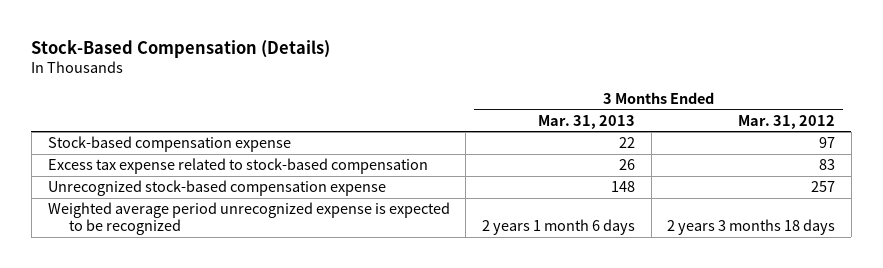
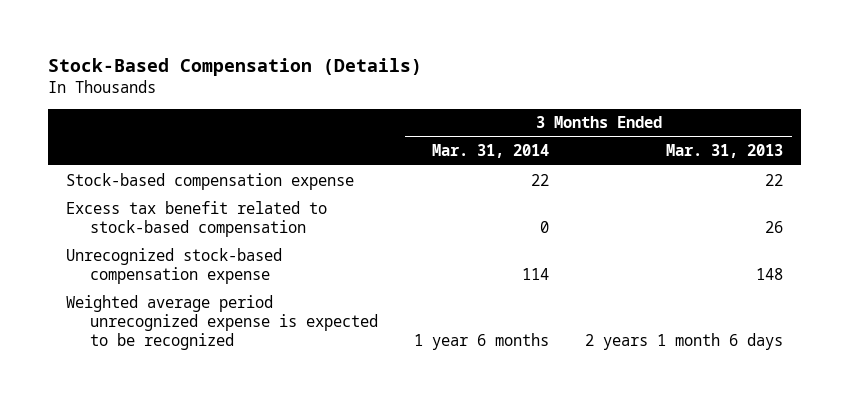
[738,114,836,129] Mar. 31, 2012 -> none
none -> [432,144,550,159] Mar. 31, 2014
[47,158,428,175] Excess tax expense related to stock-based compensation -> [66,200,328,237] Excess tax benefit related to stock-based compensation

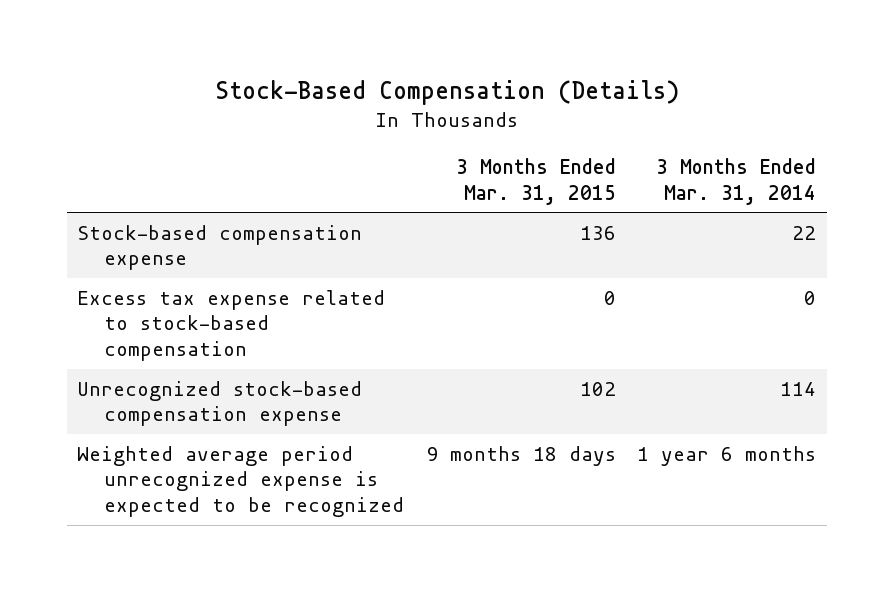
[666,144,784,159] Mar. 31, 2013 -> none
none -> [455,158,616,205] 3 Months Ended Mar. 31, 2015
[66,200,328,237] Excess tax benefit related to stock-based compensation -> [77,289,386,362] Excess tax expense related to stock-based compensation

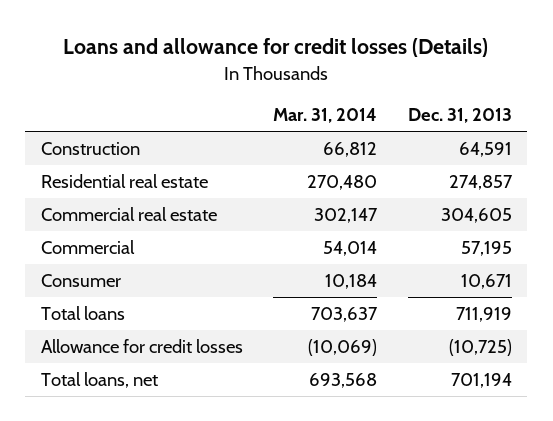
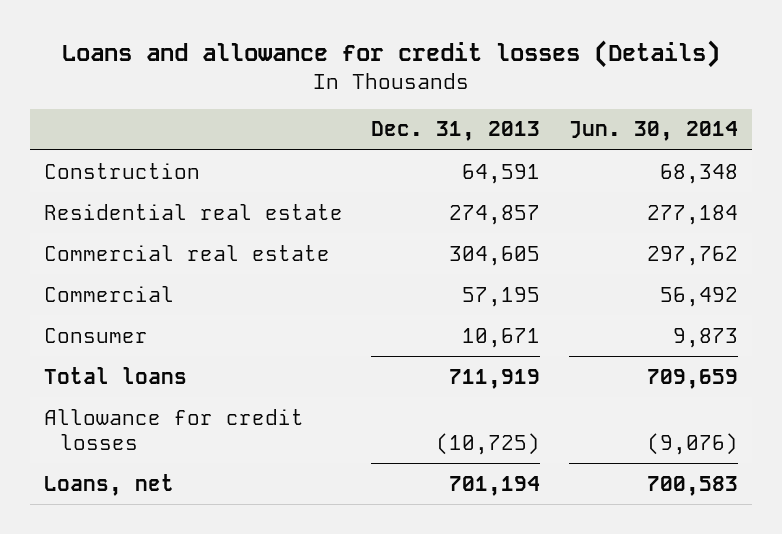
[273,108,378,124] Mar. 31, 2014 -> none
none -> [568,121,738,142] Jun. 30, 2014
[40,372,158,389] Total loans, net -> [43,473,174,496] Loans, net

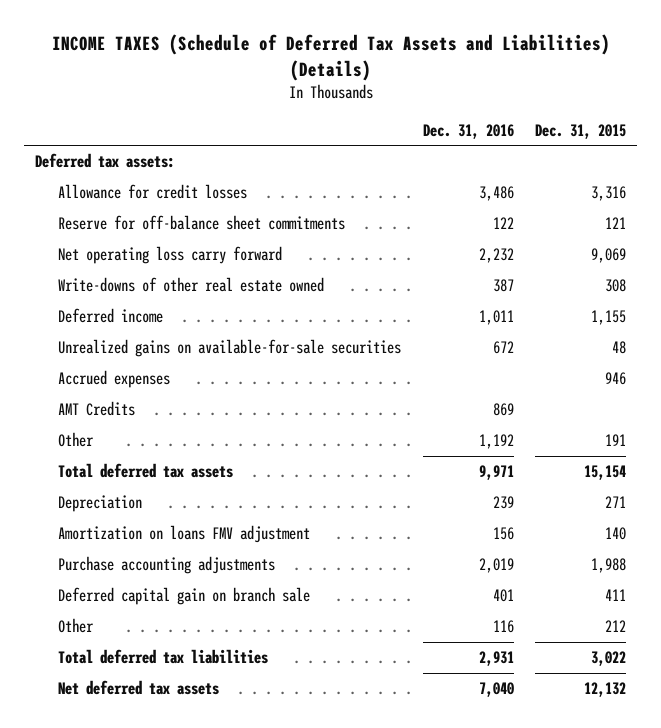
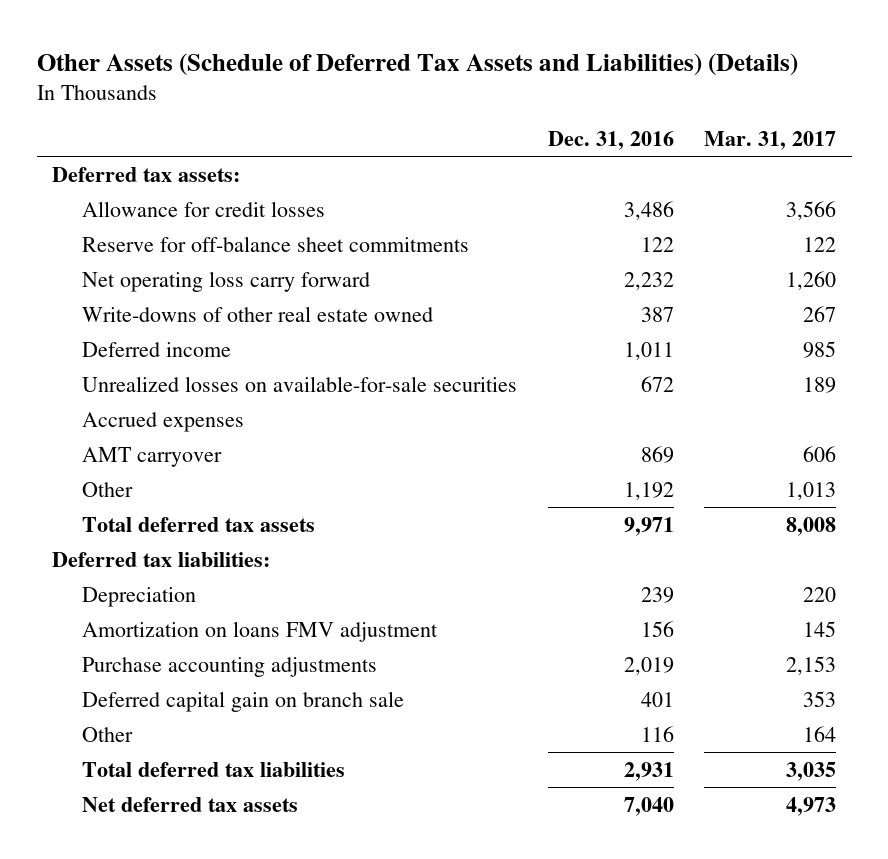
[51,34,610,81] INCOME TAXES (Schedule of Deferred Tax Assets and Liabilities) (Details) -> [36,52,798,76] Other Assets (Schedule of Deferred Tax Assets and Liabilities) (Details)
[535,123,627,139] Dec. 31, 2015 -> none
none -> [704,131,837,151] Mar. 31, 2017
[58,339,402,358] Unrealized gains on available-for-sale securities -> [81,375,517,392] Unrealized losses on available-for-sale securities
[58,401,136,417] AMT Credits -> [81,446,222,467] AMT carryover
none -> [52,551,271,567] Deferred tax liabilities:

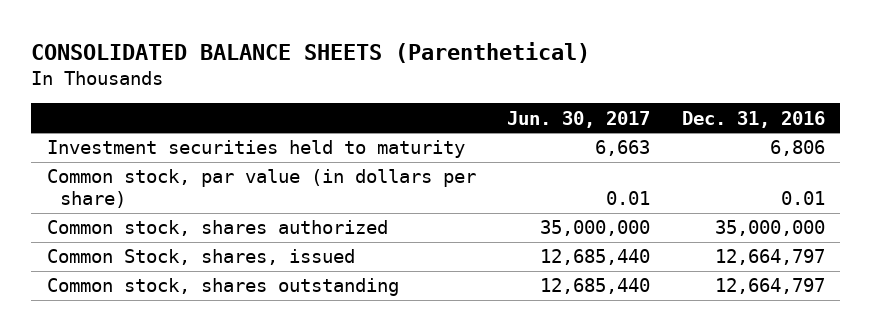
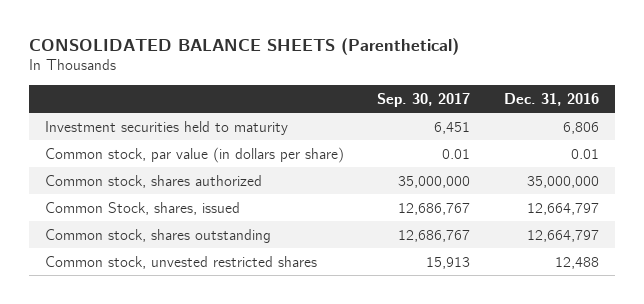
[507,110,651,128] Jun. 30, 2017 -> none
none -> [377,92,471,107] Sep. 30, 2017
none -> [45,255,318,269] Common stock, unvested restricted shares

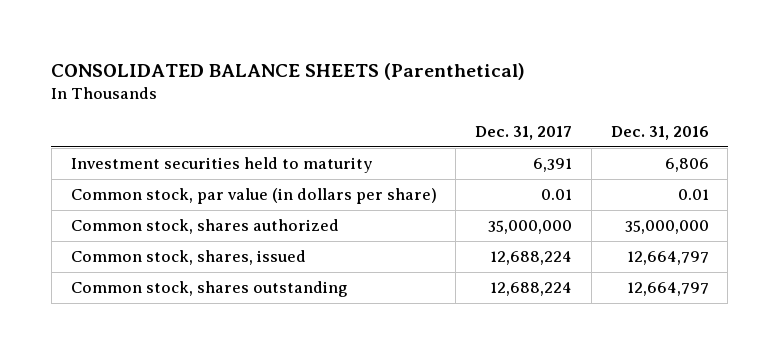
[377,92,471,107] Sep. 30, 2017 -> none
none -> [475,125,573,140] Dec. 31, 2017
[45,201,241,215] Common Stock, shares, issued -> [70,250,306,266] Common stock, shares, issued
[45,255,318,269] Common stock, unvested restricted shares -> none

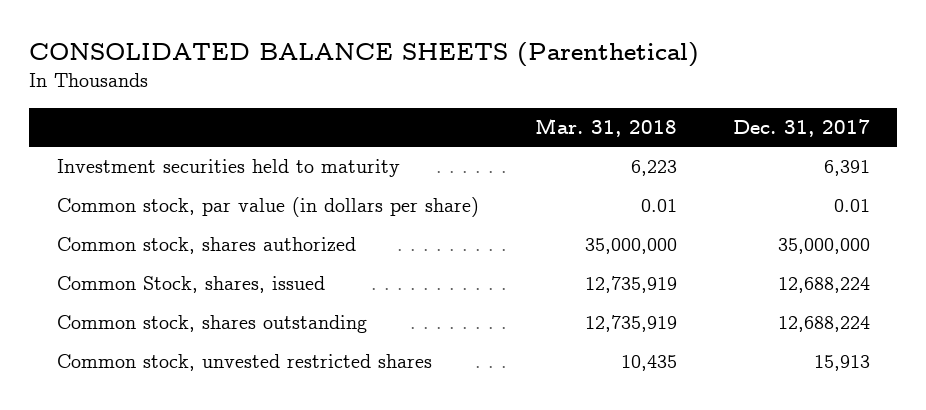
[610,125,709,140] Dec. 31, 2016 -> none
none -> [534,117,677,137] Mar. 31, 2018
[70,250,306,266] Common stock, shares, issued -> [56,276,325,294] Common Stock, shares, issued
none -> [56,354,432,372] Common stock, unvested restricted shares

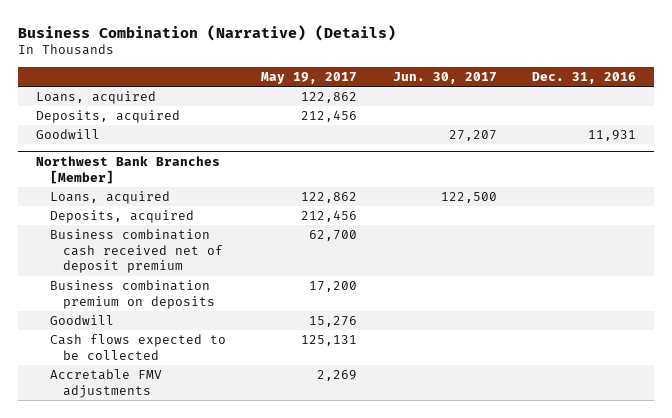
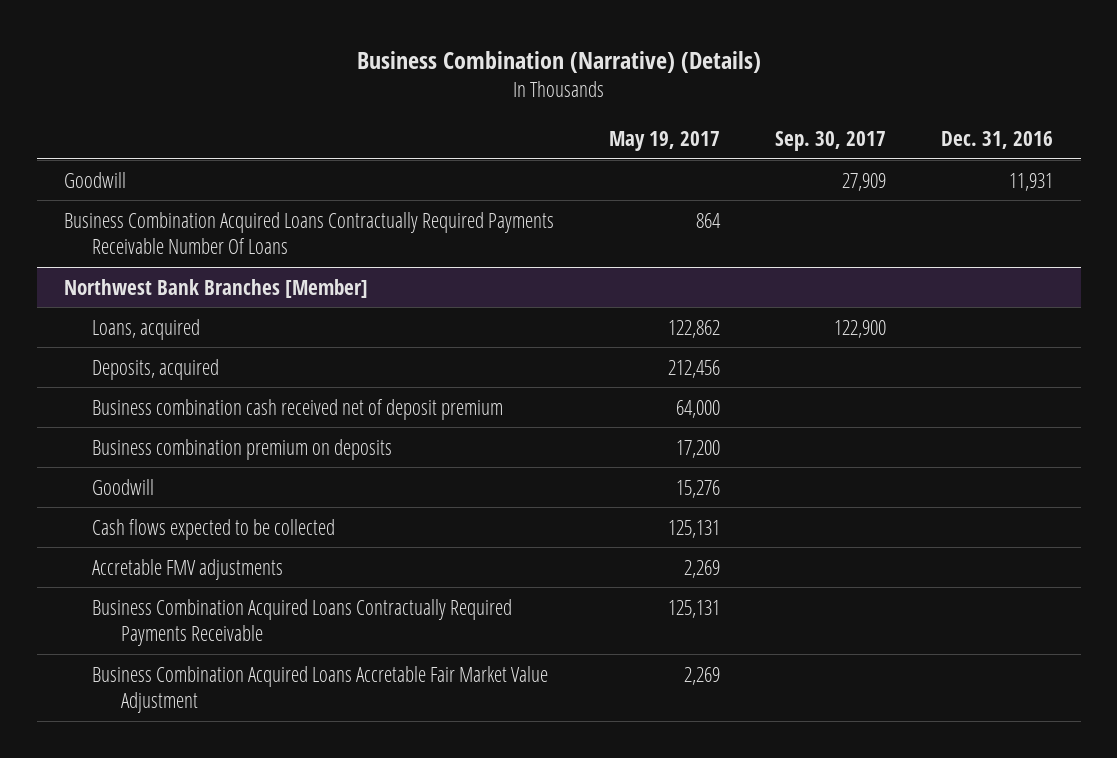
[392,71,497,84] Jun. 30, 2017 -> none
none -> [775,130,887,151] Sep. 30, 2017
[36,91,157,105] Loans, acquired -> none
[36,110,181,124] Deposits, acquired -> none
none -> [64,211,555,254] Business Combination Acquired Loans Contractually Required Payments Receivable Number Of Loans
[309,230,358,242] 62,700 -> [676,399,721,418] 64,000
none -> [92,598,513,646] Business Combination Acquired Loans Contractually Required Payments Receivable
none -> [92,665,549,713] Business Combination Acquired Loans Accretable Fair Market Value Adjustment

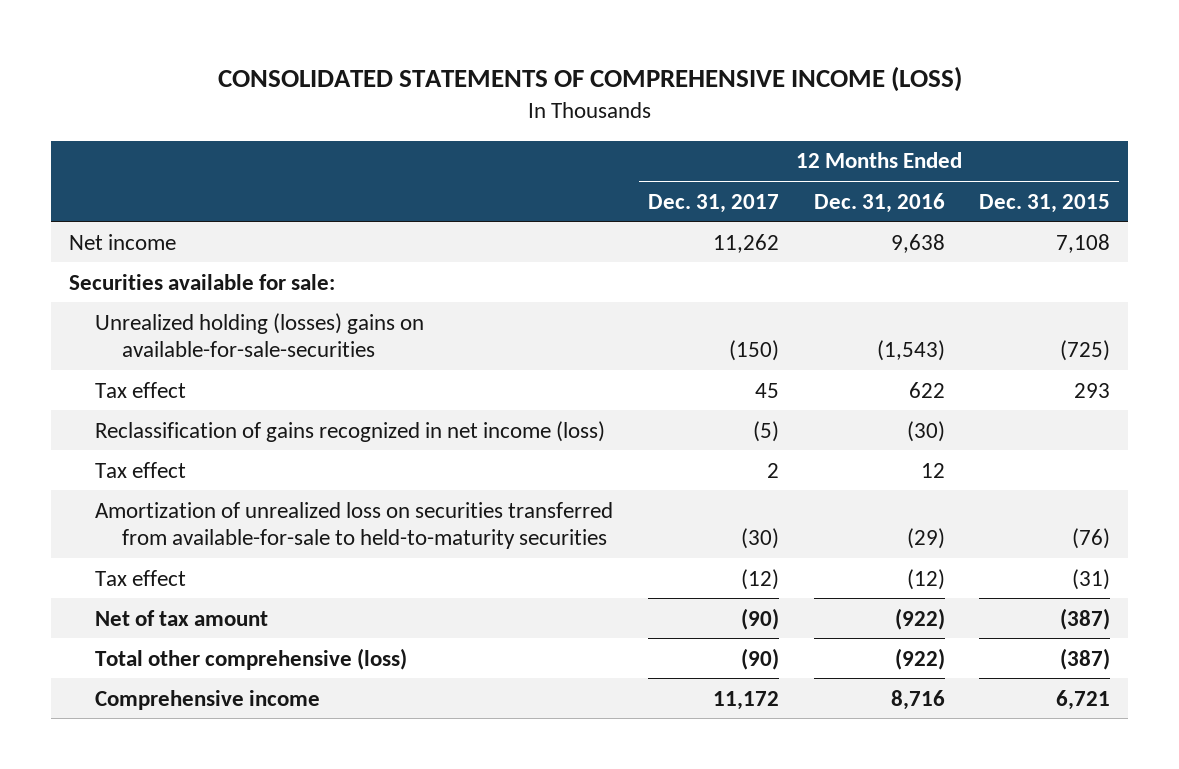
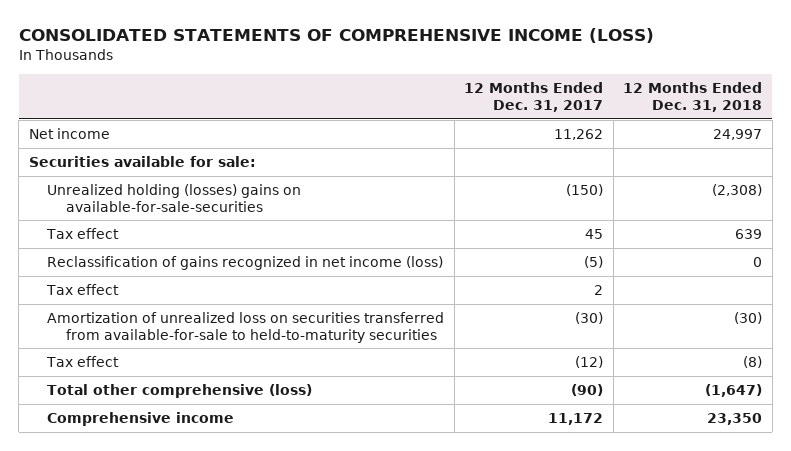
[813,192,945,213] Dec. 31, 2016 -> none
[979,193,1111,213] Dec. 31, 2015 -> none
none -> [623,82,763,112] 12 Months Ended Dec. 31, 2018
[95,609,269,626] Net of tax amount -> none

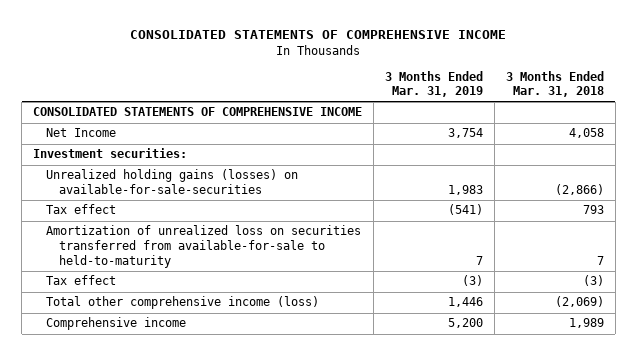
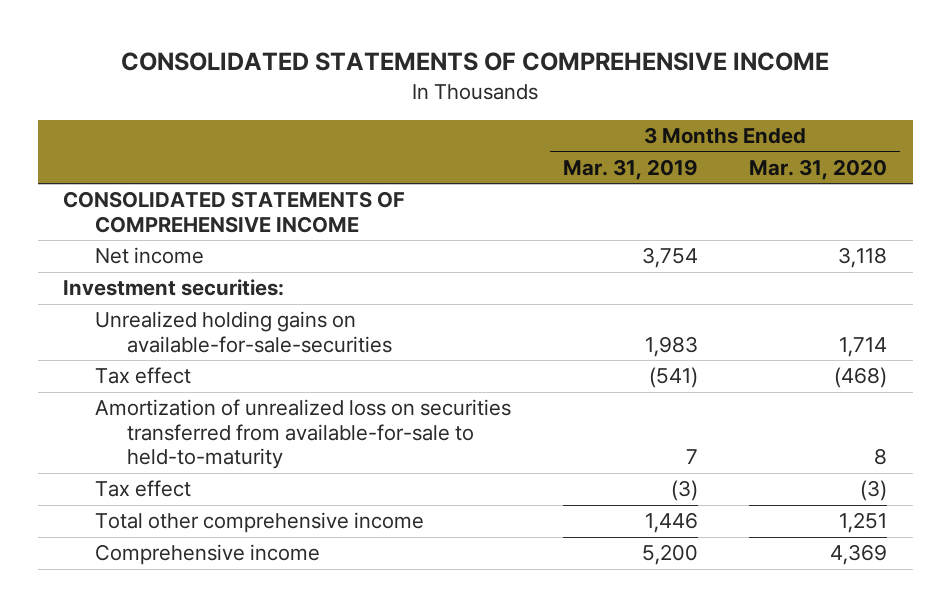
[505,70,604,98] 3 Months Ended Mar. 31, 2018 -> none
none -> [749,159,888,181] Mar. 31, 2020
[46,128,117,138] Net Income -> [95,247,205,265] Net income
[46,169,299,195] Unrealized holding gains (losses) on available-for-sale-securities -> [95,311,392,353] Unrealized holding gains on available-for-sale-securities
[46,296,320,310] Total other comprehensive income (loss) -> [95,512,425,534] Total other comprehensive income

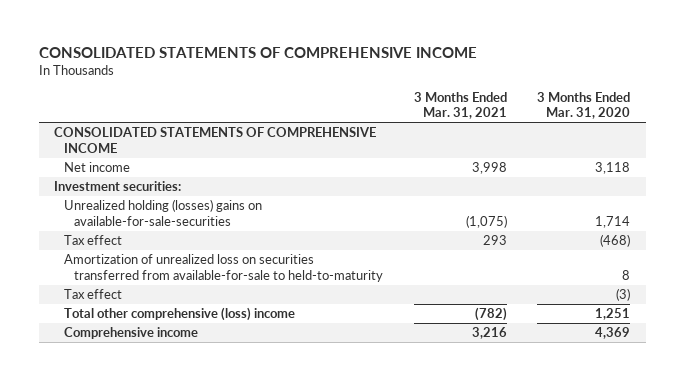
[562,159,698,181] Mar. 31, 2019 -> none
none -> [413,91,507,120] 3 Months Ended Mar. 31, 2021
[95,311,392,353] Unrealized holding gains on available-for-sale-securities -> [63,199,262,226] Unrealized holding (losses) gains on available-for-sale-securities
[95,512,425,534] Total other comprehensive income -> [63,307,295,322] Total other comprehensive (loss) income

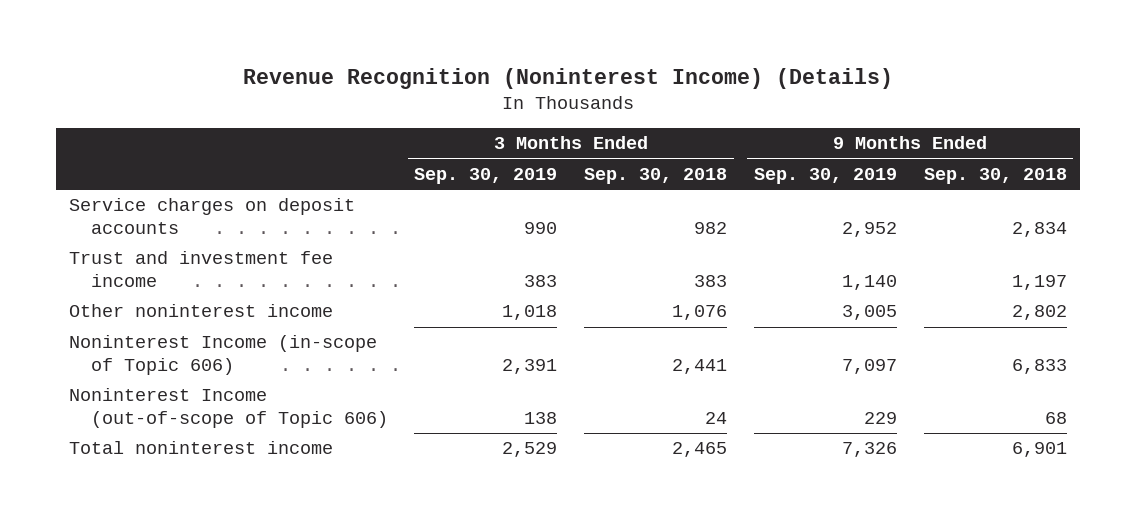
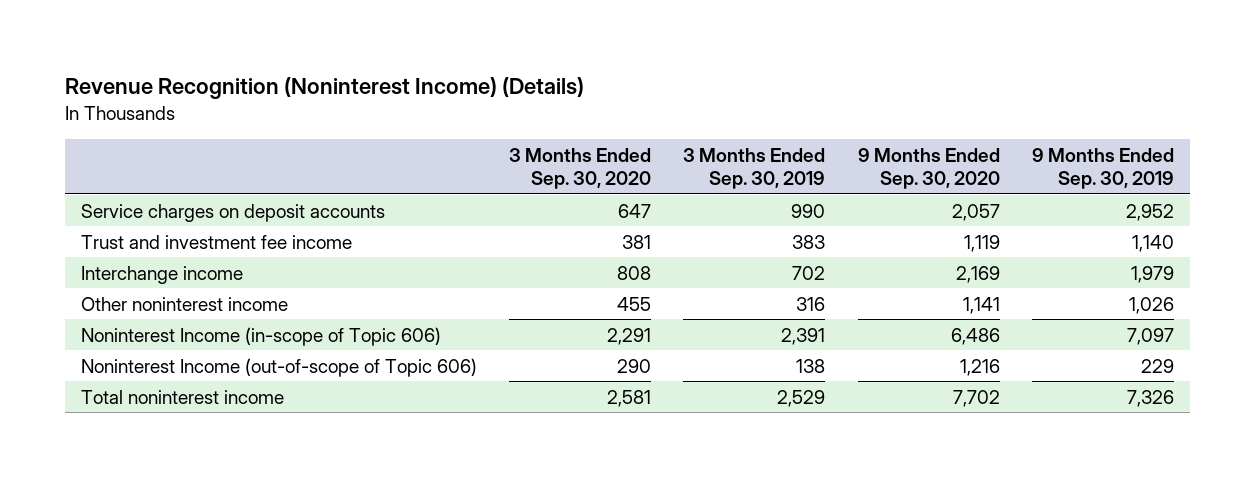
[584,167,728,184] Sep. 30, 2018 -> none
[923,167,1067,184] Sep. 30, 2018 -> none
none -> [509,147,652,190] 3 Months Ended Sep. 30, 2020
none -> [857,147,1000,190] 9 Months Ended Sep. 30, 2020
none -> [80,265,243,284] Interchange income
[502,305,558,321] 1,018 -> [796,296,826,311] 316
[841,305,897,321] 3,005 -> [1128,296,1174,314] 1,026

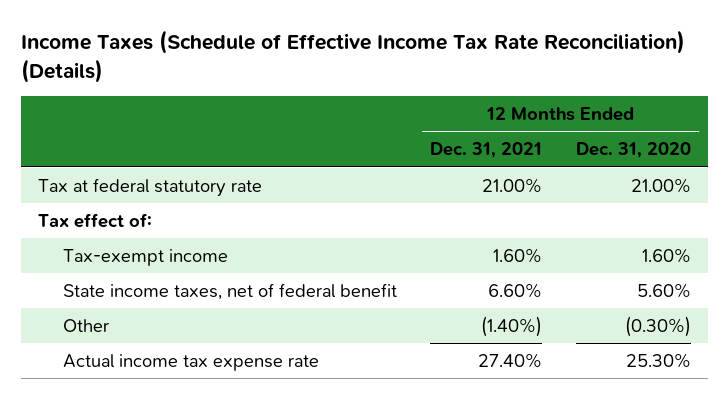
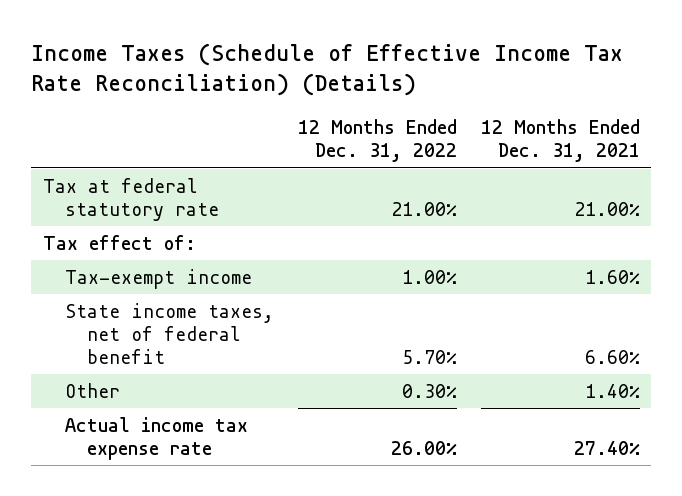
[575,142,691,159] Dec. 31, 2020 -> none
none -> [297,119,457,163] 12 Months Ended Dec. 31, 2022
[481,315,543,337] (1.40%) -> [584,383,640,398] 1.40%

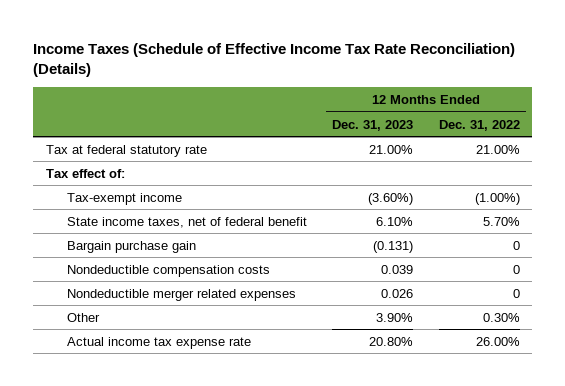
[480,119,640,163] 12 Months Ended Dec. 31, 2021 -> none
none -> [332,119,414,131] Dec. 31, 2023
[401,269,457,284] 1.00% -> [474,192,520,205] (1.00%)
none -> [66,240,196,253] Bargain purchase gain
none -> [66,264,270,277] Nondeductible compensation costs
none -> [66,288,296,301] Nondeductible merger related expenses

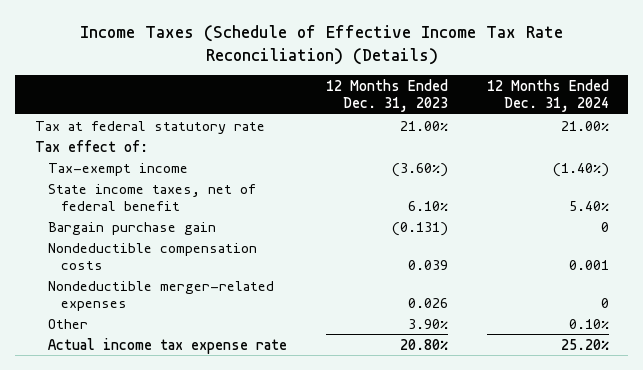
[438,119,520,131] Dec. 31, 2022 -> none
none -> [486,79,609,113] 12 Months Ended Dec. 31, 2024
[66,288,296,301] Nondeductible merger related expenses -> [47,280,274,311] Nondeductible merger-related expenses

